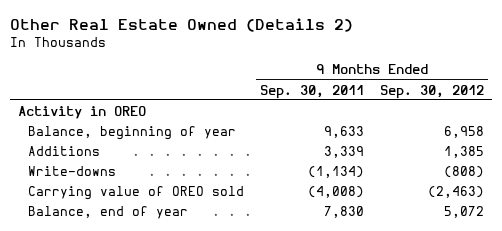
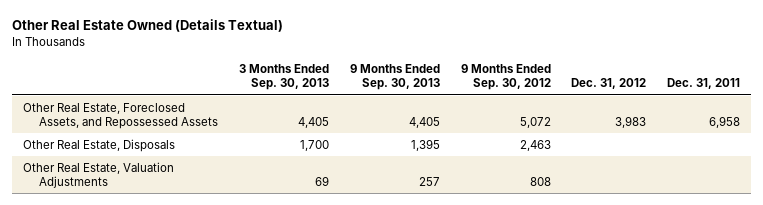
[10,17,354,32] Other Real Estate Owned (Details 2) -> [12,19,284,33] Other Real Estate Owned (Details Textual)
[259,84,364,99] Sep. 30, 2011 -> none
none -> [239,63,330,91] 3 Months Ended Sep. 30, 2013
none -> [349,63,440,91] 9 Months Ended Sep. 30, 2013
none -> [571,78,647,90] Dec. 31, 2012
none -> [667,78,741,90] Dec. 31, 2011
[18,105,147,119] Activity in OREO -> none
[28,125,237,140] Balance, beginning of year -> none
[28,145,101,156] Additions -> none
[28,165,117,176] Write-downs -> none
[28,185,245,200] Carrying value of OREO sold -> none
[28,205,189,219] Balance, end of year -> [22,102,219,130] Other Real Estate, Foreclosed Assets, and Repossessed Assets
none -> [22,138,175,152] Other Real Estate, Disposals
none -> [22,161,174,189] Other Real Estate, Valuation Adjustments

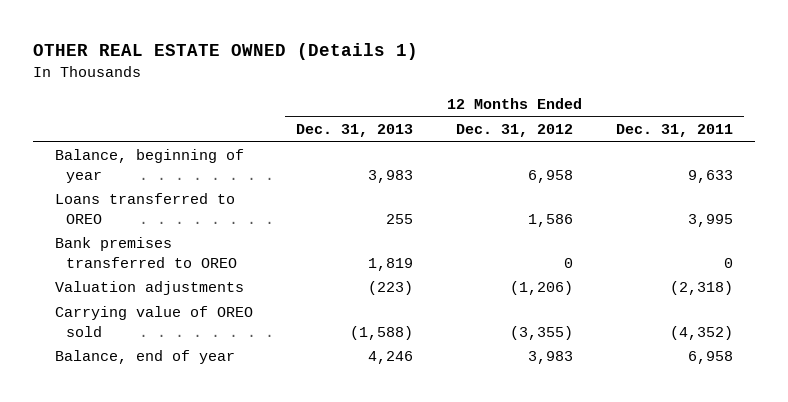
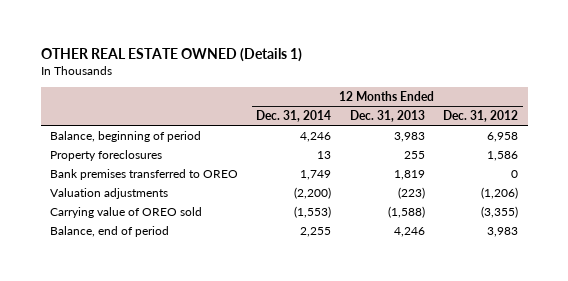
[616,124,734,138] Dec. 31, 2011 -> none
none -> [256,110,332,123] Dec. 31, 2014
[54,149,244,183] Balance, beginning of year -> [49,130,201,142] Balance, beginning of period
[54,193,235,224] Loans transferred to OREO -> [49,149,162,161] Property foreclosures
[54,350,235,365] Balance, end of year -> [49,225,169,237] Balance, end of period

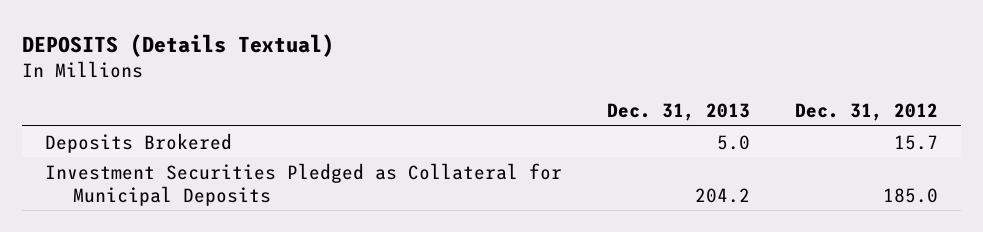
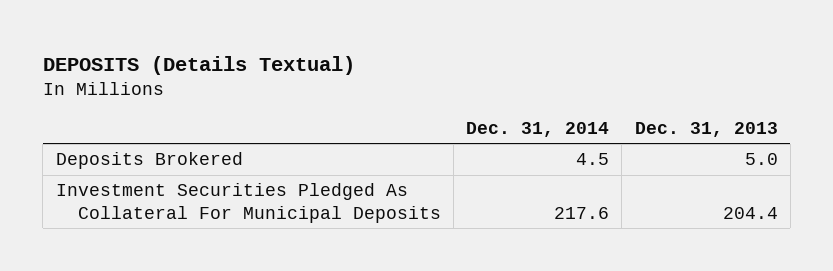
[795,103,939,122] Dec. 31, 2012 -> none
none -> [466,121,610,137] Dec. 31, 2014
[44,162,562,206] Investment Securities Pledged as Collateral for Municipal Deposits -> [55,183,441,223] Investment Securities Pledged As Collateral For Municipal Deposits
[695,187,751,203] 204.2 -> [722,206,778,219] 204.4

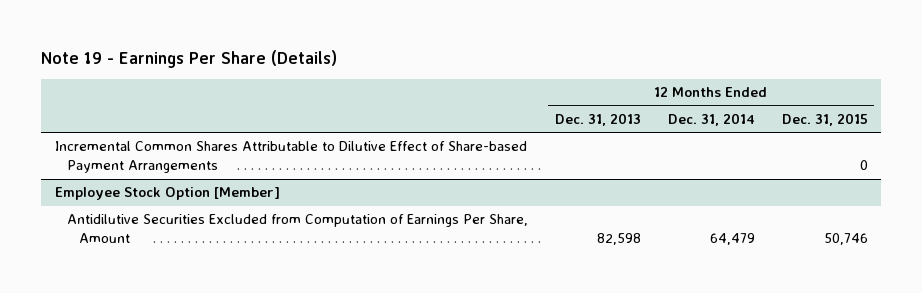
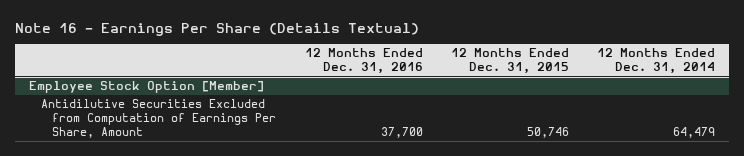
[41,49,338,68] Note 19 - Earnings Per Share (Details) -> [15,22,420,36] Note 16 - Earnings Per Share (Details Textual)
[554,112,641,126] Dec. 31, 2013 -> none
none -> [304,47,423,75] 12 Months Ended Dec. 31, 2016
[54,141,527,174] Incremental Common Shares Attributable to Dilutive Effect of Share-based Payment Arrangements -> none

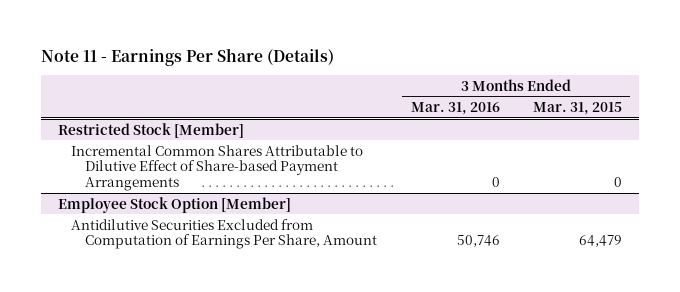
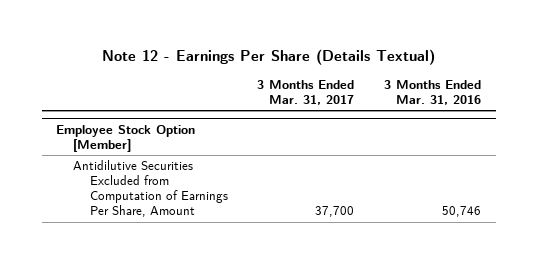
[41,47,335,66] Note 11 - Earnings Per Share (Details) -> [101,48,435,65] Note 12 - Earnings Per Share (Details Textual)
[532,102,622,116] Mar. 31, 2015 -> none
none -> [257,79,355,105] 3 Months Ended Mar. 31, 2017
[57,122,244,138] Restricted Stock [Member] -> none
[71,144,364,191] Incremental Common Shares Attributable to Dilutive Effect of Share-based Payment Arrangements -> none

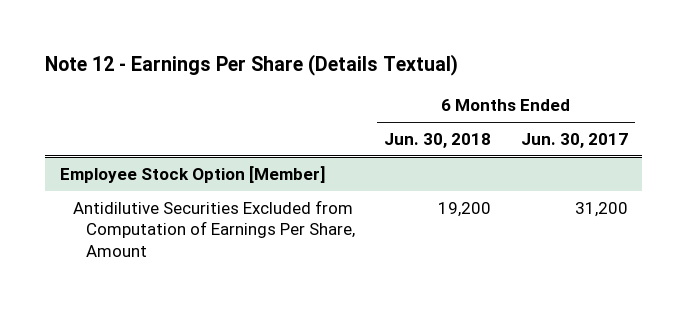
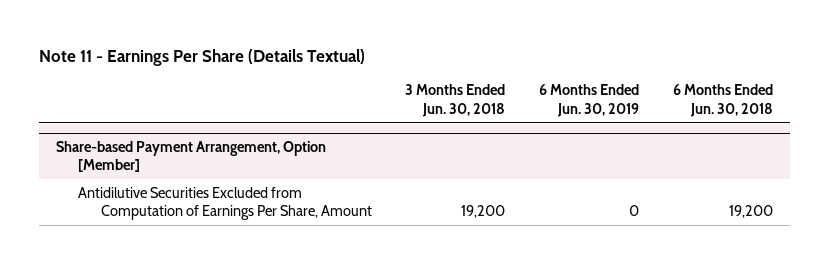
[45,54,459,77] Note 12 - Earnings Per Share (Details Textual) -> [39,48,366,66] Note 11 - Earnings Per Share (Details Textual)
[520,133,628,149] Jun. 30, 2017 -> none
none -> [405,84,506,117] 3 Months Ended Jun. 30, 2018
none -> [539,84,640,117] 6 Months Ended Jun. 30, 2019
[59,165,325,183] Employee Stock Option [Member] -> [55,141,326,173] Share-based Payment Arrangement, Option [Member]

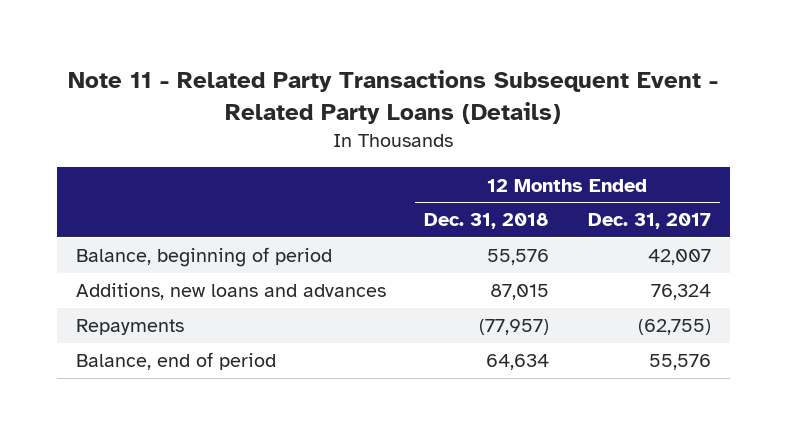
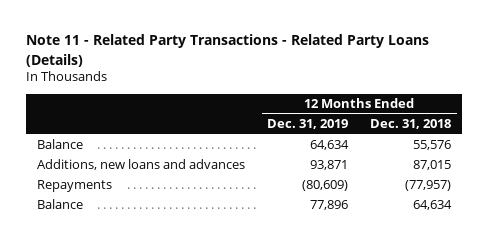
[68,70,719,124] Note 11 - Related Party Transactions Subsequent Event - Related Party Loans (Details) -> [26,34,430,67] Note 11 - Related Party Transactions - Related Party Loans (Details)
[587,213,711,230] Dec. 31, 2017 -> none
none -> [267,118,349,129] Dec. 31, 2019
[76,247,333,268] Balance, beginning of period -> [37,139,84,150] Balance
[76,352,277,371] Balance, end of period -> [37,199,84,210] Balance

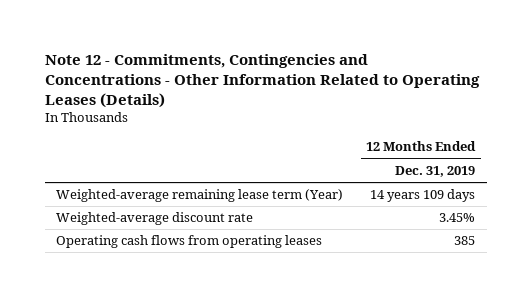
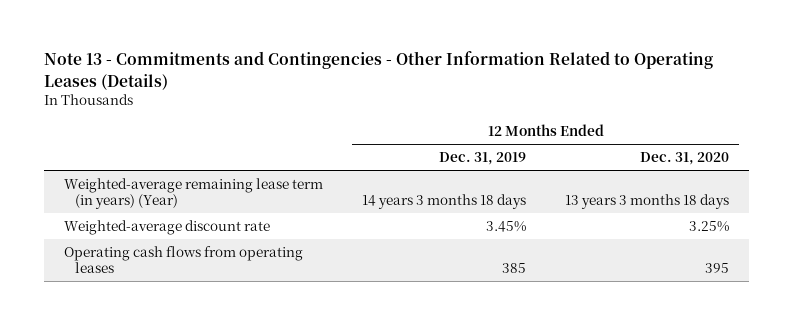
[44,53,480,108] Note 12 - Commitments, Contingencies and Concentrations - Other Information Related to Operating Leases (Details) -> [44,51,714,90] Note 13 - Commitments and Contingencies - Other Information Related to Operating Leases (Details)
none -> [640,152,730,166] Dec. 31, 2020
[56,189,344,203] Weighted-average remaining lease term (Year) -> [63,177,323,210] Weighted-average remaining lease term (in years) (Year)
[370,189,476,203] 14 years 109 days -> [362,194,527,210] 14 years 3 months 18 days

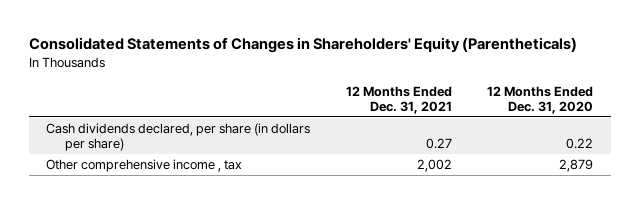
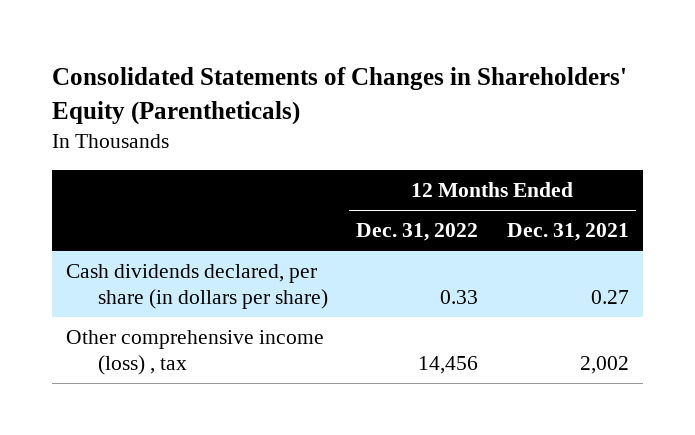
[487,85,594,114] 12 Months Ended Dec. 31, 2020 -> none
none -> [356,223,479,242] Dec. 31, 2022
[46,159,243,173] Other comprehensive income , tax -> [66,330,325,375] Other comprehensive income (loss) , tax

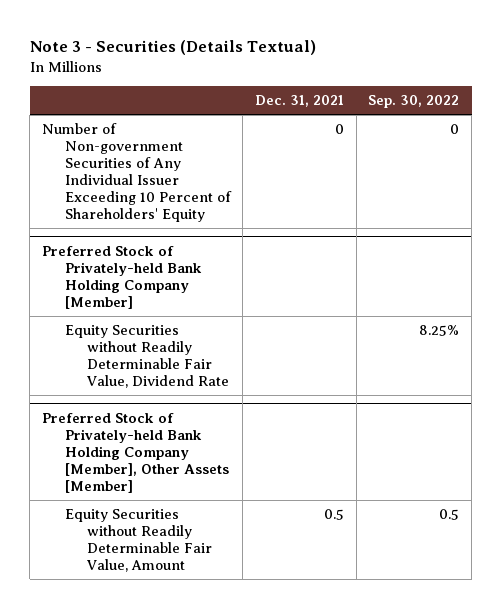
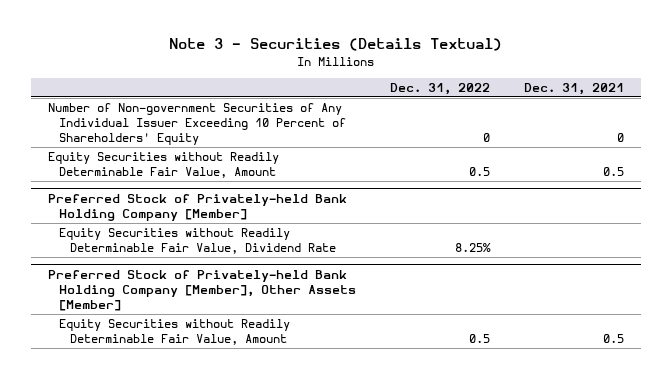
[368,95,460,109] Sep. 30, 2022 -> none
none -> [390,82,491,95] Dec. 31, 2022
none -> [47,152,279,179] Equity Securities without Readily Determinable Fair Value, Amount

